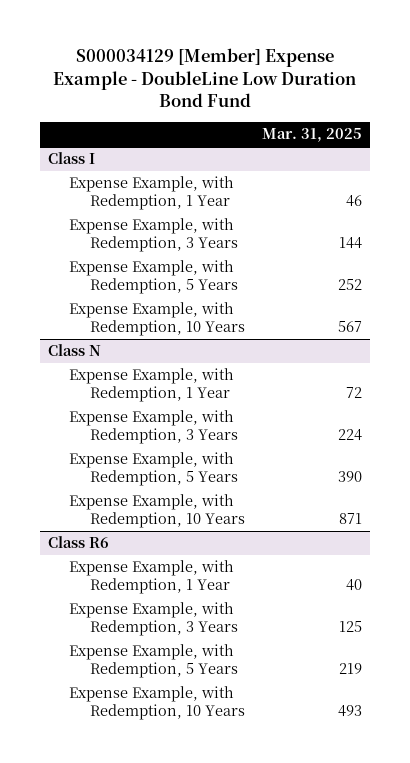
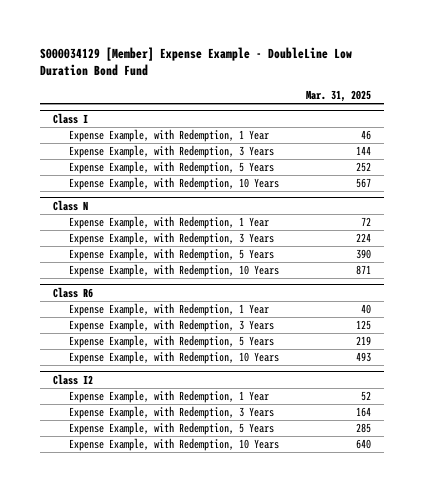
none -> [53,373,94,385] Class I2
none -> [68,390,269,404] Expense Example, with Redemption, 1 Year
none -> [68,406,274,420] Expense Example, with Redemption, 3 Years
none -> [68,422,274,436] Expense Example, with Redemption, 5 Years
none -> [68,438,279,452] Expense Example, with Redemption, 10 Years

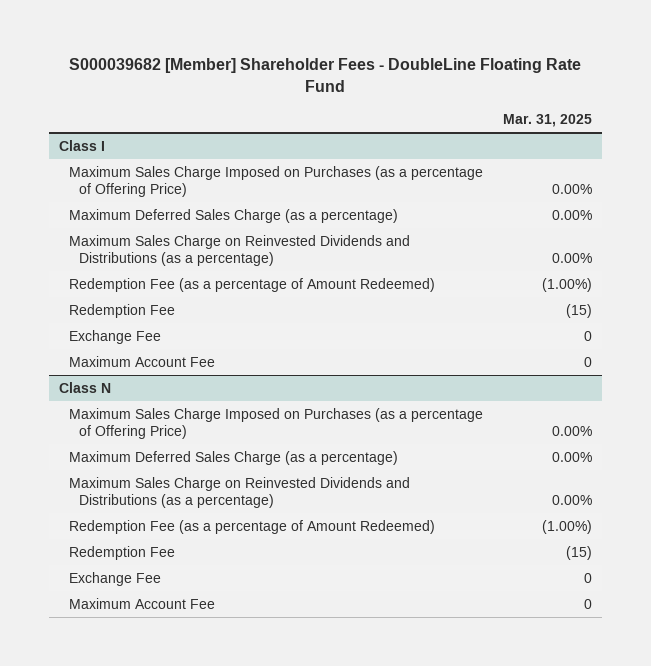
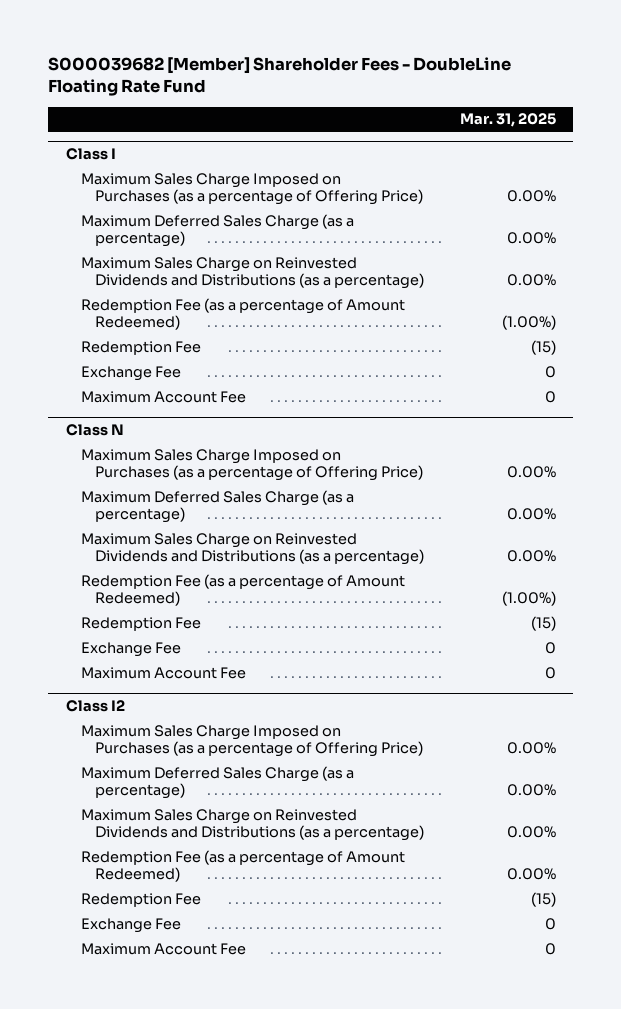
none -> [65,700,125,713] Class I2
none -> [80,724,424,757] Maximum Sales Charge Imposed on Purchases (as a percentage of Offering Price)
none -> [80,765,354,799] Maximum Deferred Sales Charge (as a percentage)
none -> [80,808,425,841] Maximum Sales Charge on Reinvested Dividends and Distributions (as a percentage)
none -> [80,849,405,882] Redemption Fee (as a percentage of Amount Redeemed)
none -> [80,892,201,907] Redemption Fee
none -> [80,917,181,933] Exchange Fee
none -> [80,942,246,955] Maximum Account Fee

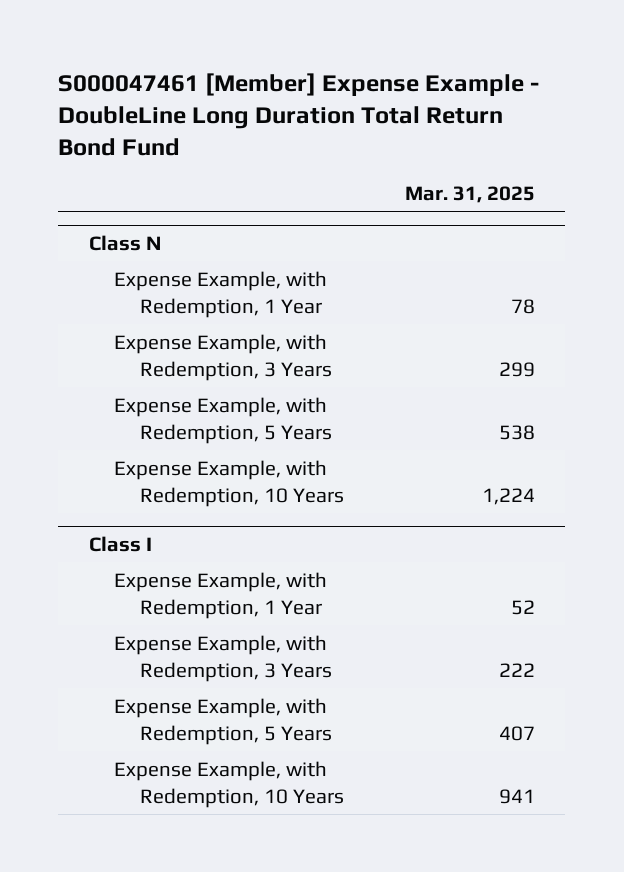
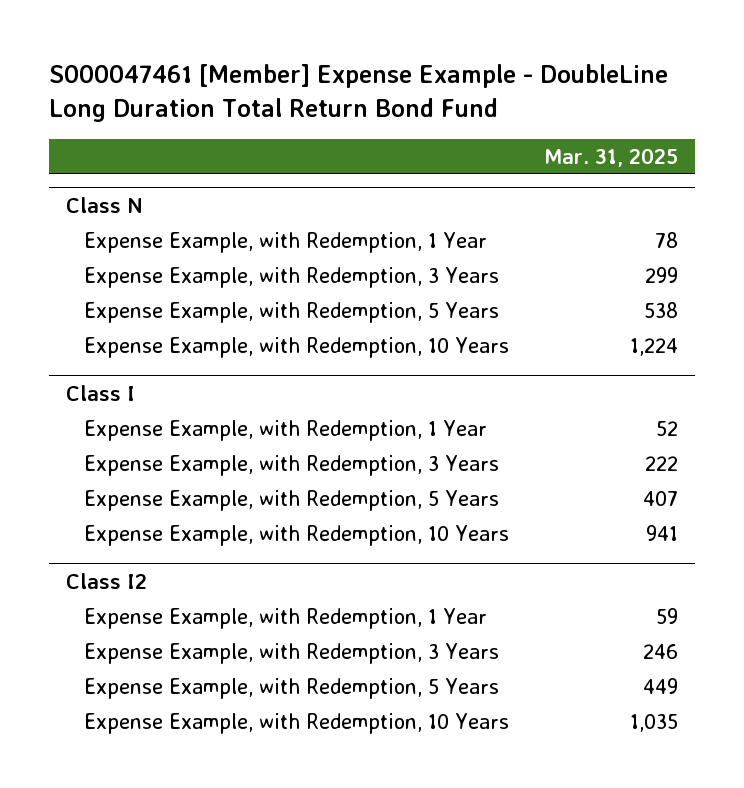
none -> [66,572,148,589] Class I2
none -> [83,608,487,630] Expense Example, with Redemption, 1 Year
none -> [83,643,499,665] Expense Example, with Redemption, 3 Years
none -> [83,678,499,700] Expense Example, with Redemption, 5 Years
none -> [83,713,509,735] Expense Example, with Redemption, 10 Years

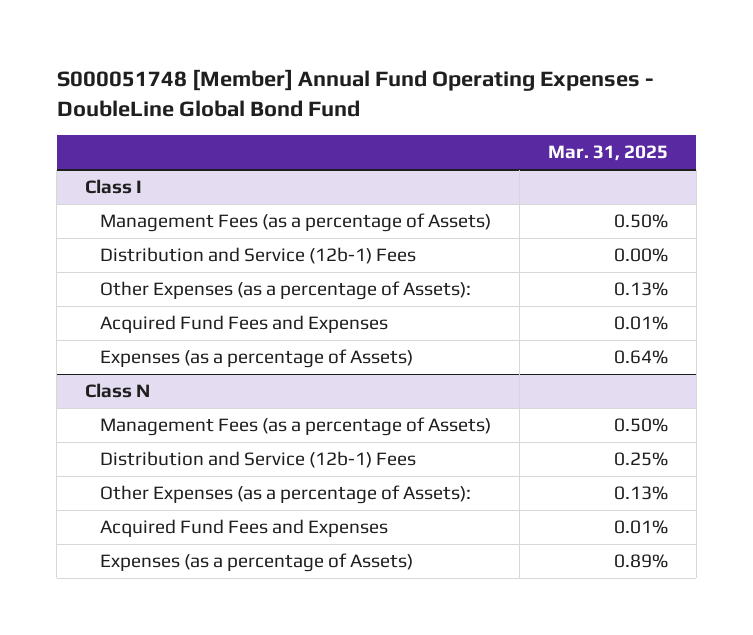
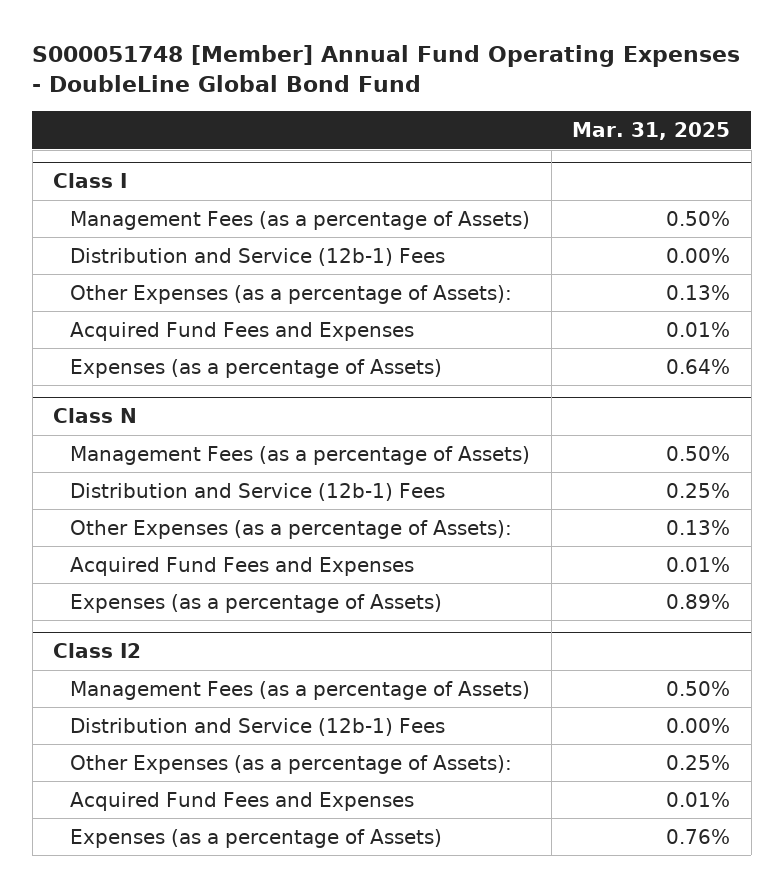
none -> [53,642,142,658] Class I2
none -> [70,680,531,700] Management Fees (as a percentage of Assets)
none -> [70,717,446,736] Distribution and Service (12b-1) Fees
none -> [70,754,513,774] Other Expenses (as a percentage of Assets):
none -> [70,791,415,811] Acquired Fund Fees and Expenses
none -> [70,828,443,848] Expenses (as a percentage of Assets)

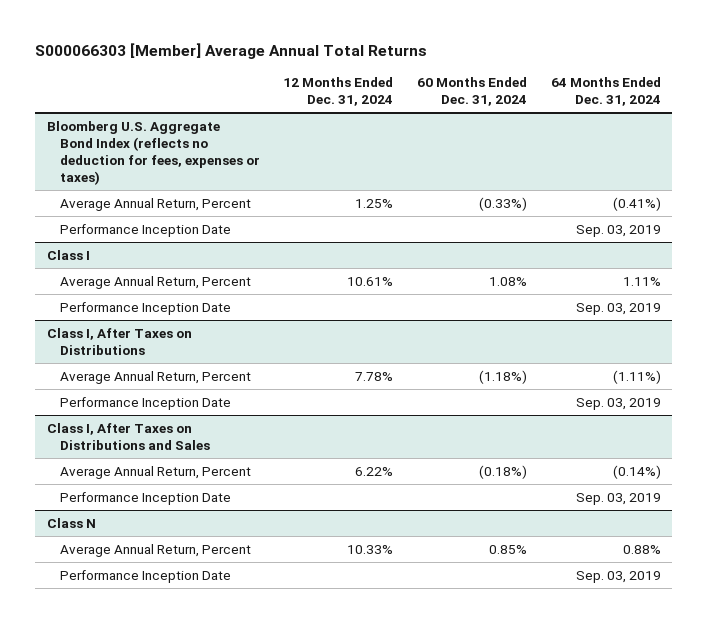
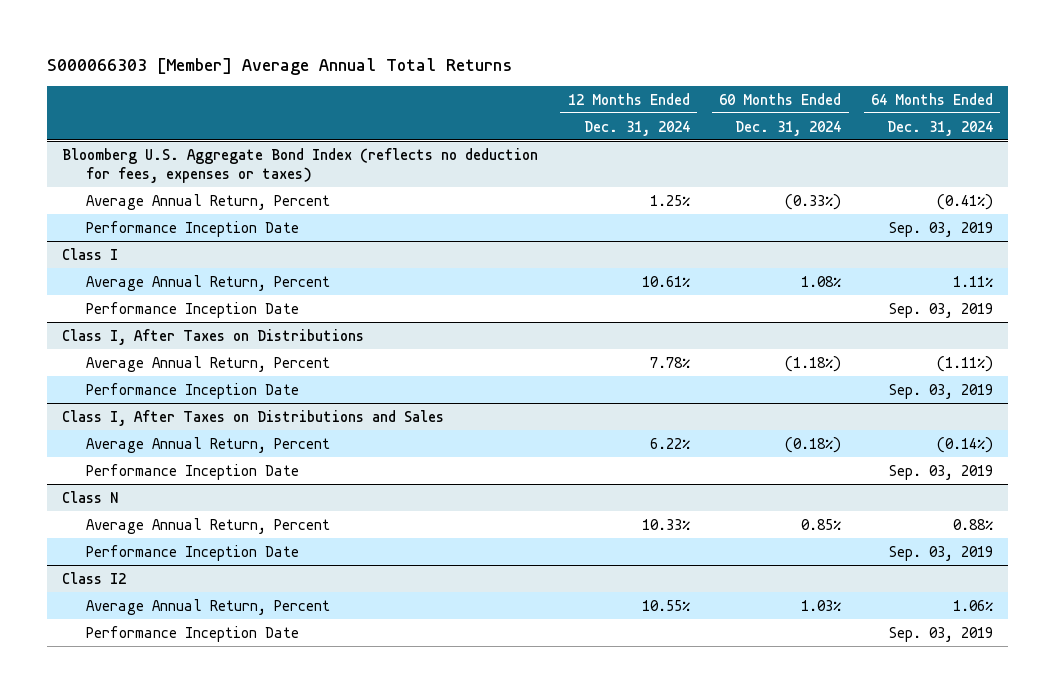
none -> [62,571,127,584] Class I2
none -> [86,598,331,615] Average Annual Return, Percent
none -> [86,625,300,642] Performance Inception Date

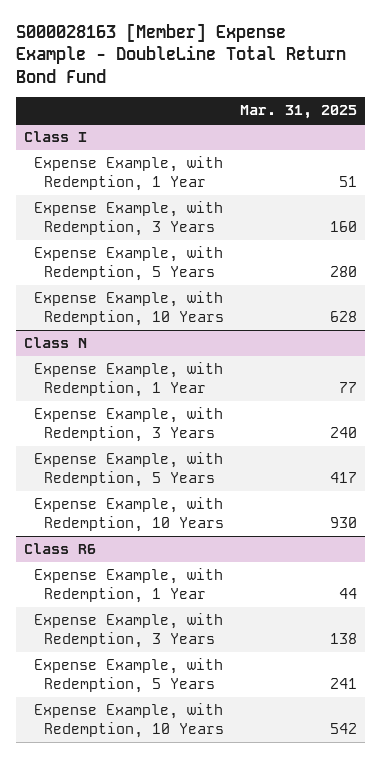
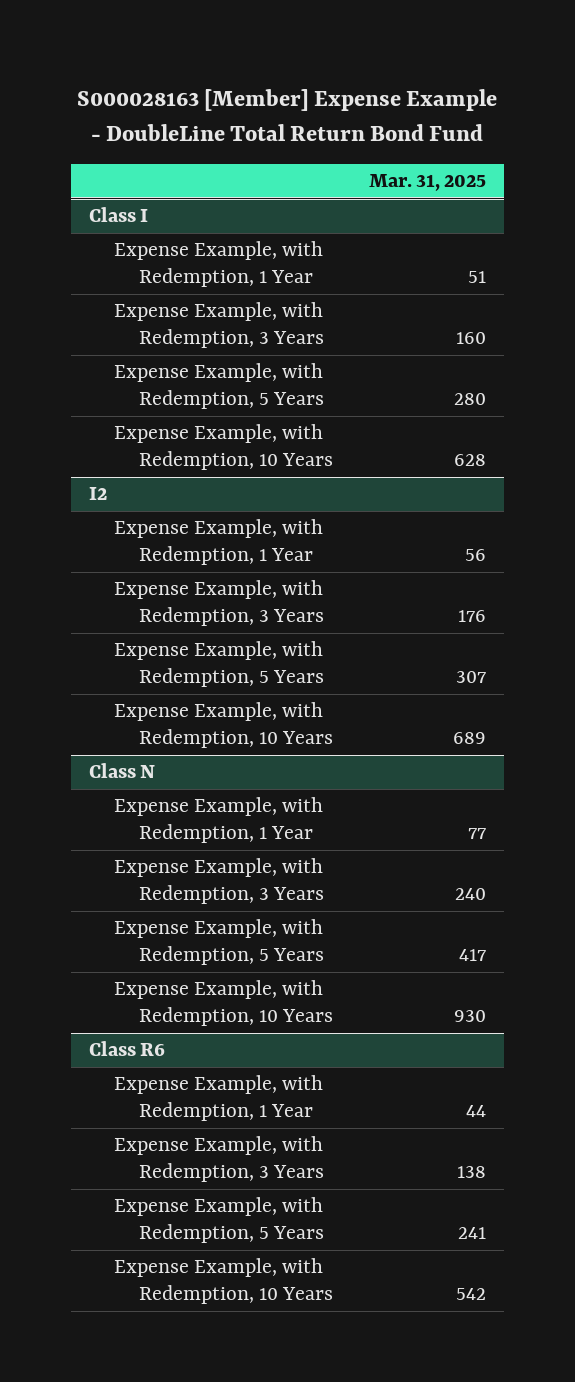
none -> [88,487,107,501] I2
none -> [113,519,323,566] Expense Example, with Redemption, 1 Year
none -> [113,580,325,627] Expense Example, with Redemption, 3 Years
none -> [113,641,325,688] Expense Example, with Redemption, 5 Years
none -> [113,702,334,749] Expense Example, with Redemption, 10 Years

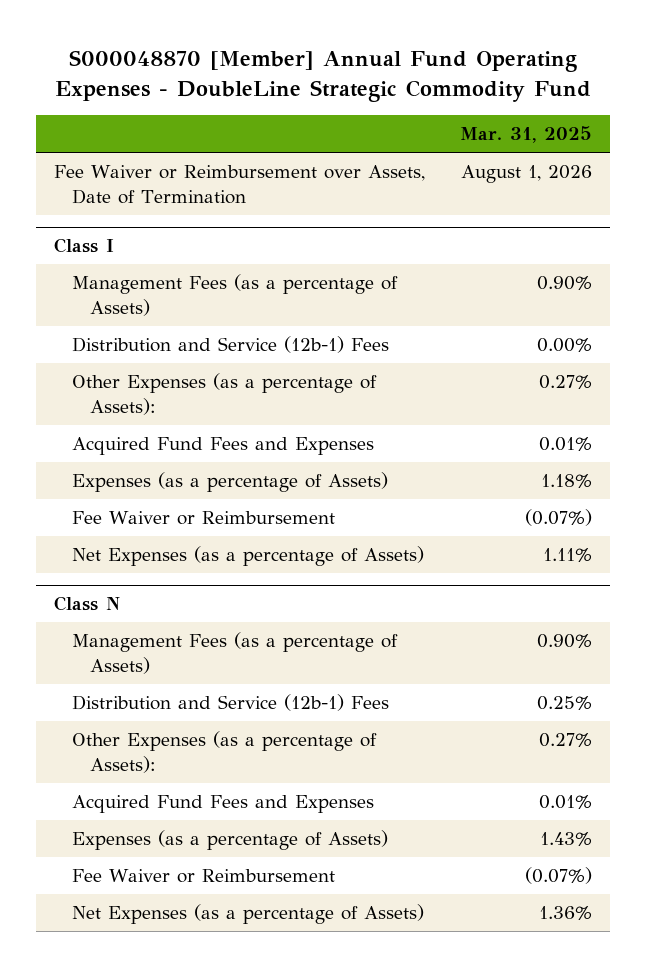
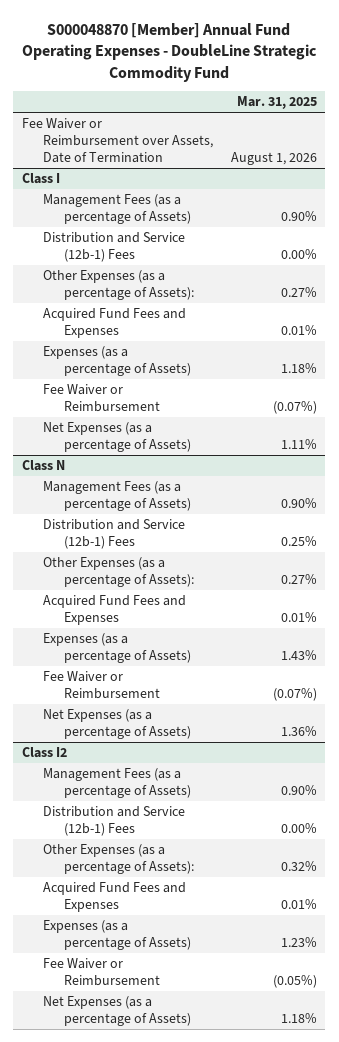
none -> [21,747,67,759] Class I2
none -> [43,768,192,799] Management Fees (as a percentage of Assets)
none -> [43,806,186,837] Distribution and Service (12b-1) Fees
none -> [43,844,195,875] Other Expenses (as a percentage of Assets):
none -> [43,882,187,913] Acquired Fund Fees and Expenses
none -> [43,920,192,951] Expenses (as a percentage of Assets)
none -> [43,958,161,987] Fee Waiver or Reimbursement
none -> [43,996,192,1027] Net Expenses (as a percentage of Assets)

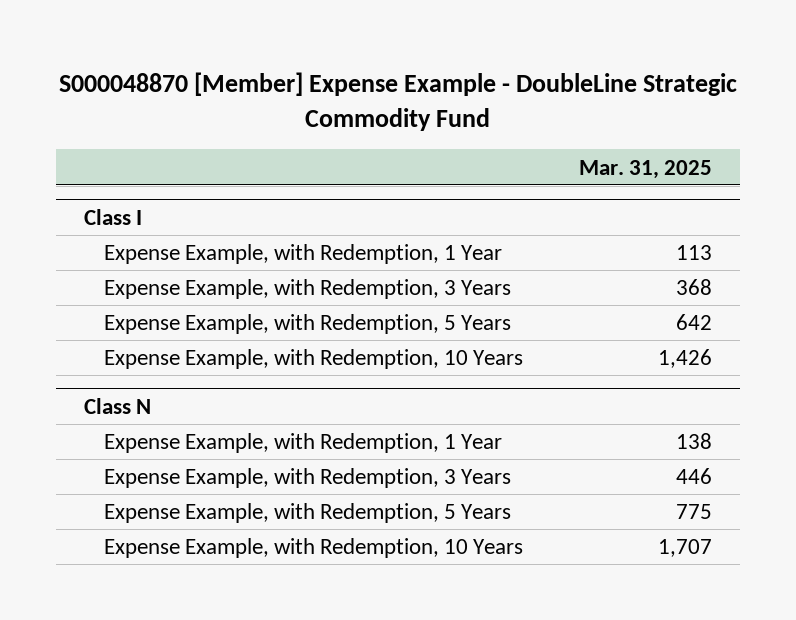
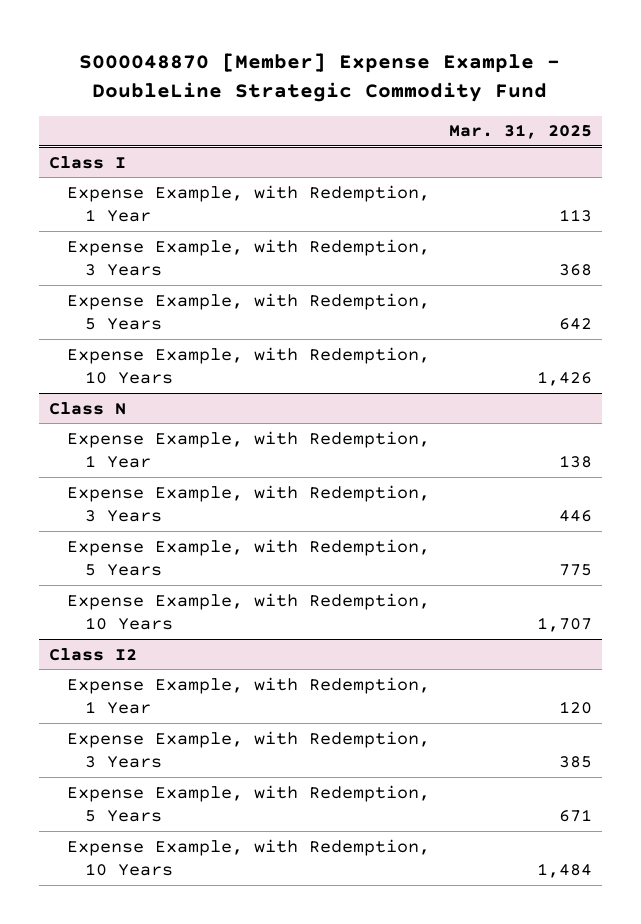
none -> [48,647,137,661] Class I2
none -> [66,676,430,715] Expense Example, with Redemption, 1 Year
none -> [66,730,430,769] Expense Example, with Redemption, 3 Years
none -> [66,784,430,823] Expense Example, with Redemption, 5 Years
none -> [66,838,430,877] Expense Example, with Redemption, 10 Years

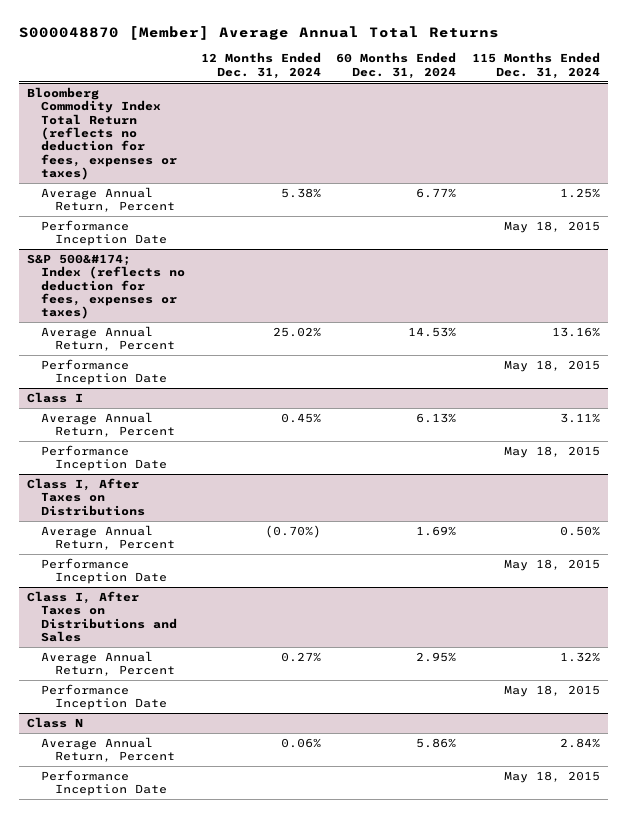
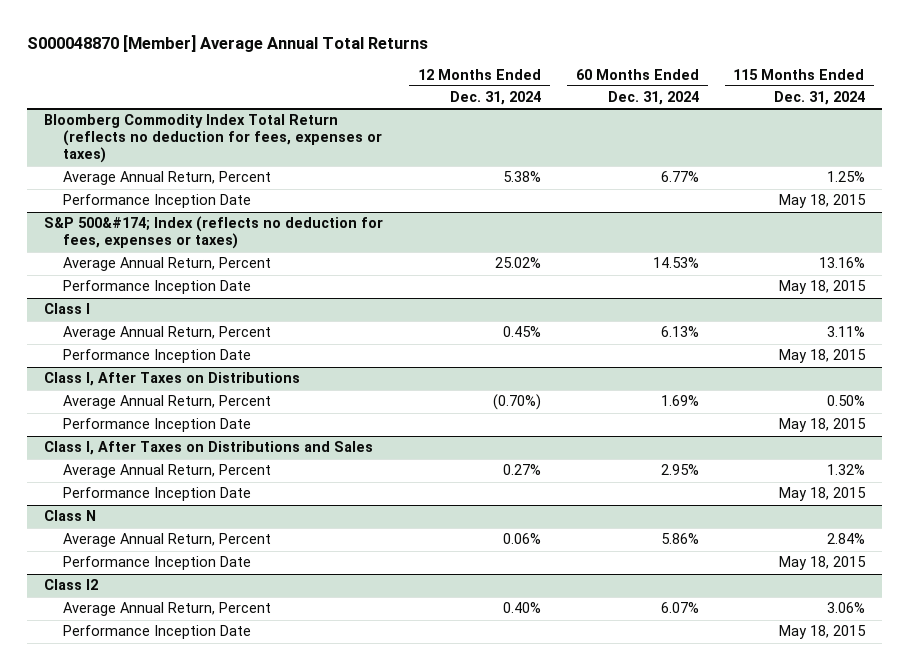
none -> [44,579,99,591] Class I2
none -> [63,602,272,617] Average Annual Return, Percent
none -> [63,625,252,640] Performance Inception Date

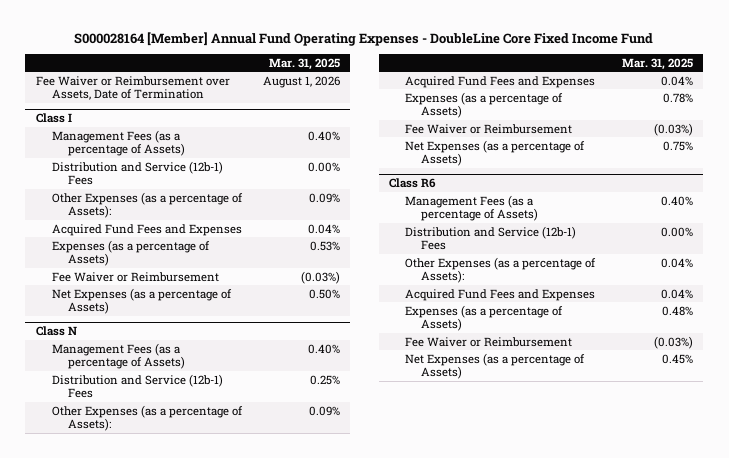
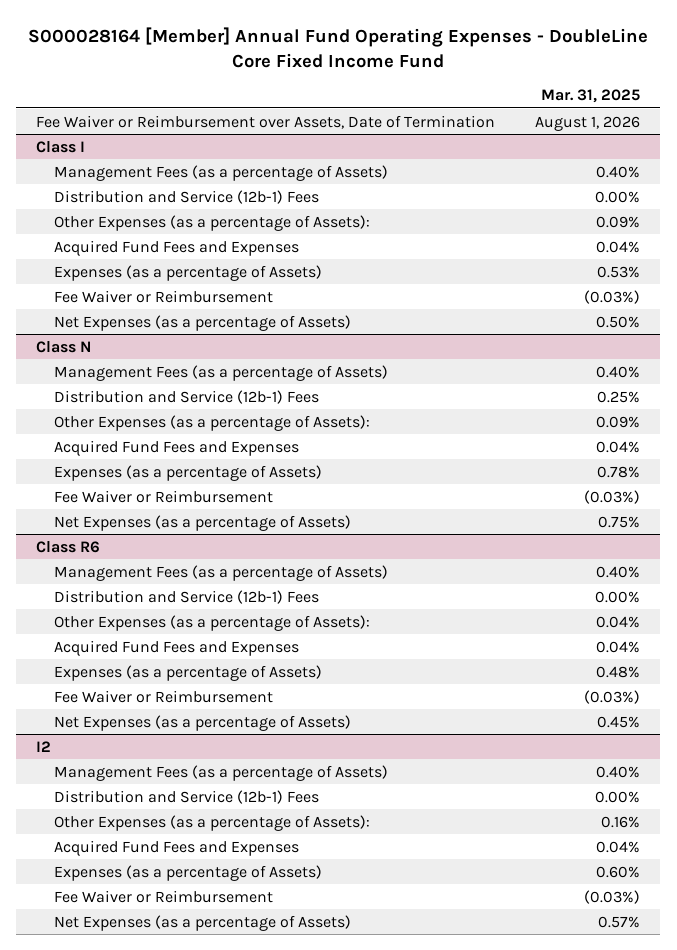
none -> [36,740,52,752] I2
none -> [53,764,388,781] Management Fees (as a percentage of Assets)
none -> [53,789,319,804] Distribution and Service (12b-1) Fees
none -> [53,814,370,831] Other Expenses (as a percentage of Assets):
none -> [53,839,299,856] Acquired Fund Fees and Expenses
none -> [53,864,322,881] Expenses (as a percentage of Assets)
none -> [53,889,273,903] Fee Waiver or Reimbursement
none -> [53,914,351,931] Net Expenses (as a percentage of Assets)

